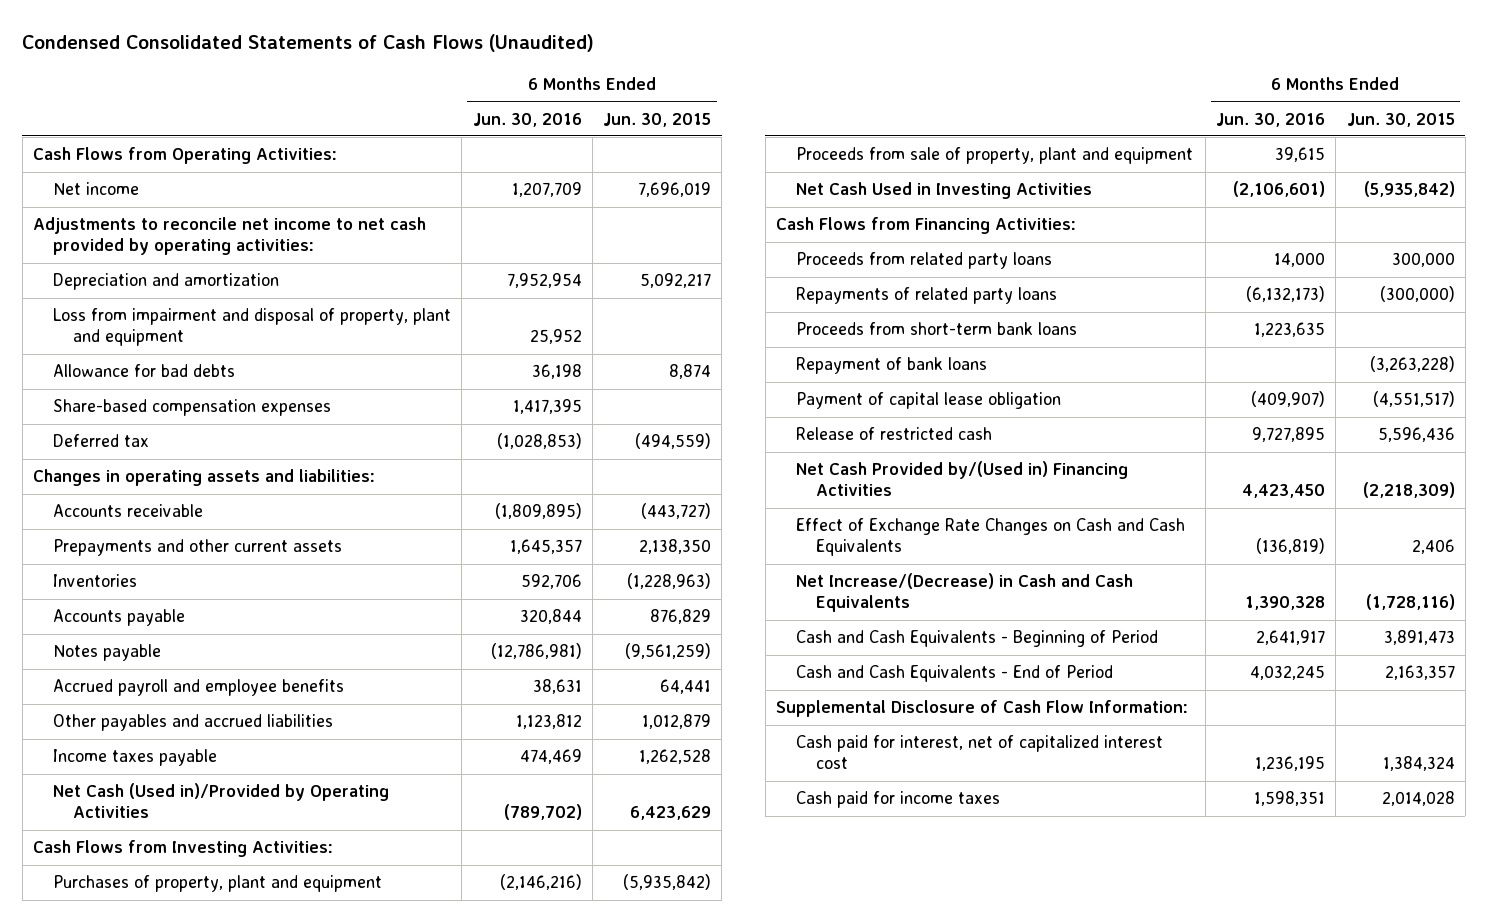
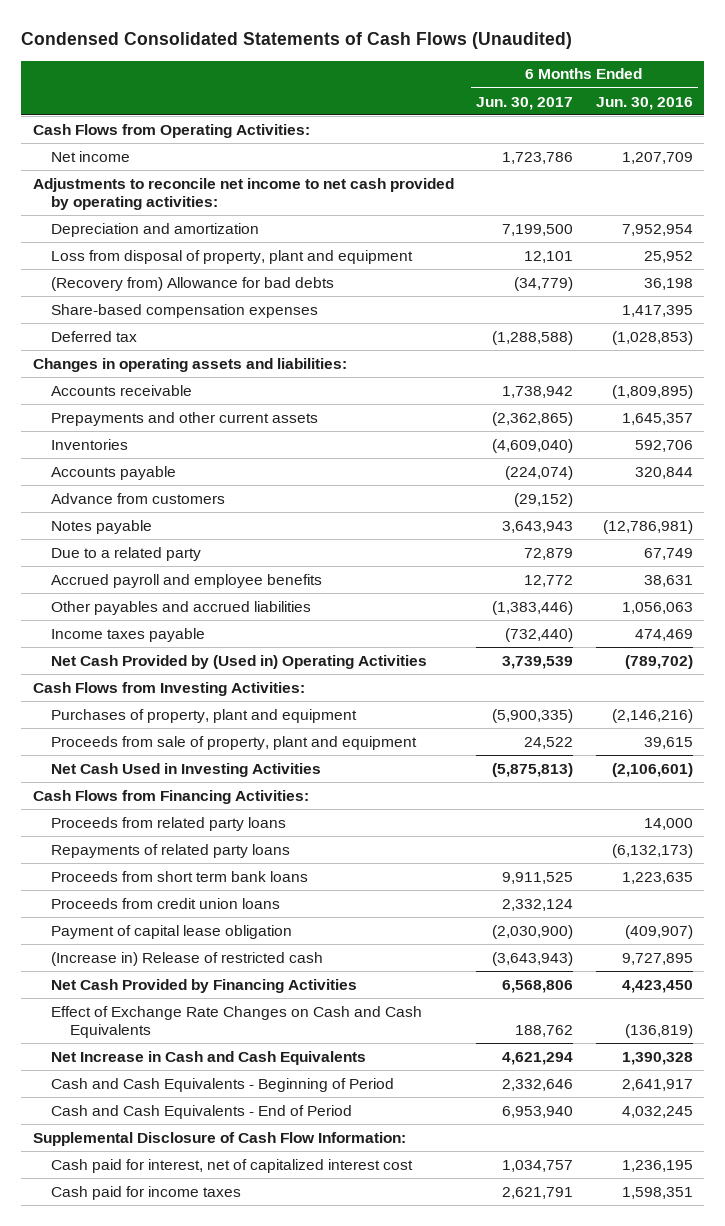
[603,112,712,127] Jun. 30, 2015 -> none
none -> [476,96,574,110] Jun. 30, 2017
[52,308,451,347] Loss from impairment and disposal of property, plant and equipment -> [51,249,414,264] Loss from disposal of property, plant and equipment
[52,364,235,378] Allowance for bad debts -> [51,276,335,291] (Recovery from) Allowance for bad debts
none -> [51,492,226,504] Advance from customers
none -> [51,546,202,561] Due to a related party
[515,714,582,730] 1,123,812 -> [621,601,693,614] 1,056,063
[52,783,389,819] Net Cash (Used in)/Provided by Operating Activities -> [51,654,428,669] Net Cash Provided by (Used in) Operating Activities
[796,357,988,375] Repayment of bank loans -> none
[796,322,1078,336] Proceeds from short-term bank loans -> [51,870,309,882] Proceeds from short term bank loans
none -> [51,897,281,909] Proceeds from credit union loans
[796,427,993,441] Release of restricted cash -> [51,951,324,966] (Increase in) Release of restricted cash
[796,461,1129,497] Net Cash Provided by/(Used in) Financing Activities -> [51,978,358,993] Net Cash Provided by Financing Activities
[796,573,1134,613] Net Increase/(Decrease) in Cash and Cash Equivalents -> [51,1050,367,1065] Net Increase in Cash and Cash Equivalents

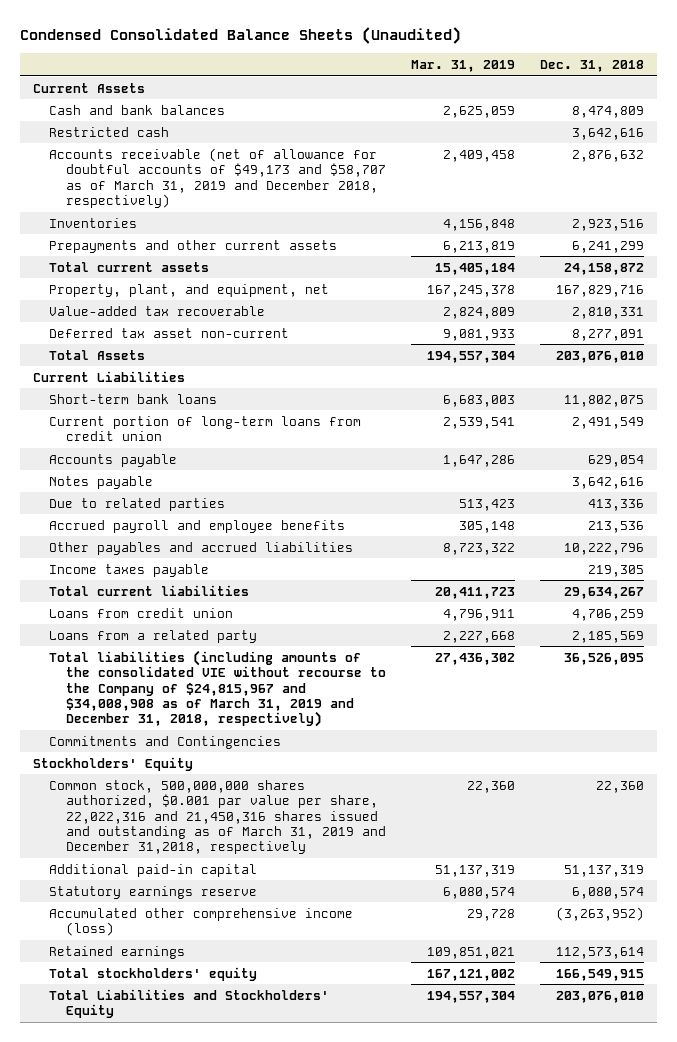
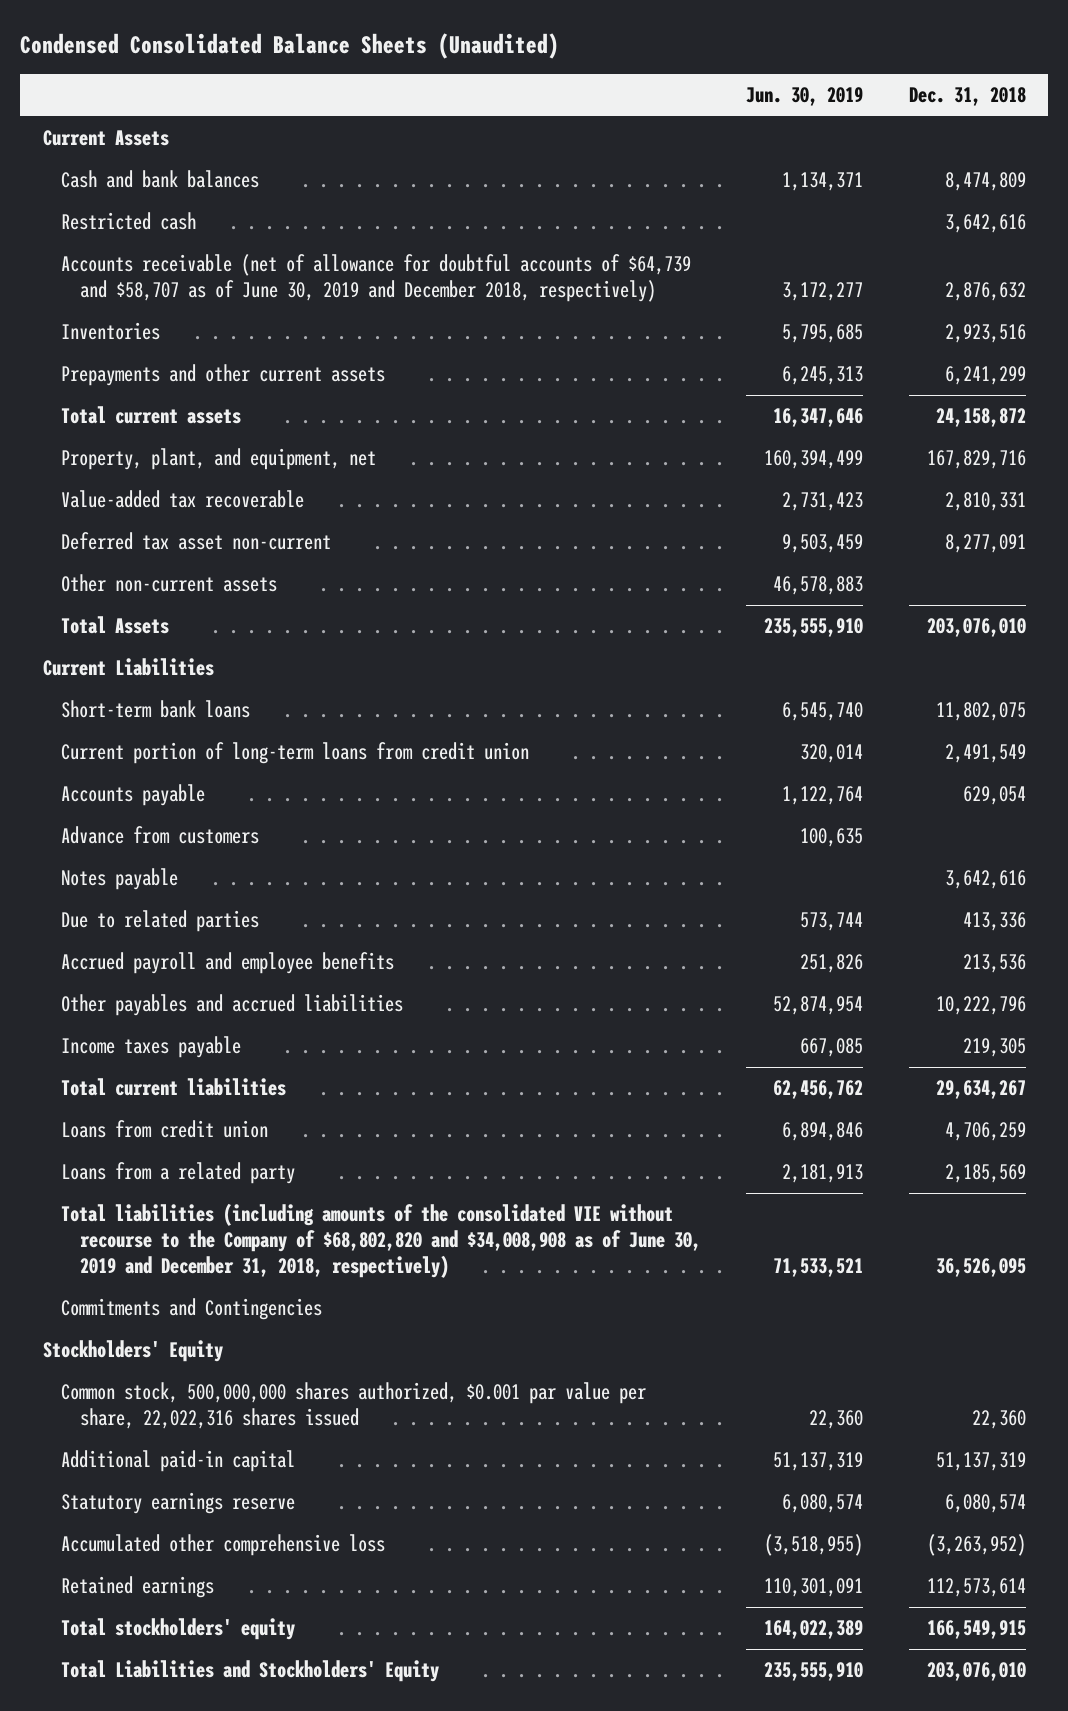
[411,60,516,73] Mar. 31, 2019 -> none
none -> [746,87,864,107] Jun. 30, 2019
[49,147,386,208] Accounts receivable (net of allowance for doubtful accounts of $49,173 and $58,707 as of March 31, 2019 and December 2018, respectively) -> [61,254,692,303] Accounts receivable (net of allowance for doubtful accounts of $64,739 and $58,707 as of June 30, 2019 and December 2018, respectively)
none -> [61,574,278,593] Other non-current assets
none -> [61,826,260,845] Advance from customers
[49,649,386,728] Total liabilities (including amounts of the consolidated VIE without recourse to the Company of $24,815,967 and $34,008,908 as of March 31, 2019 and December 31, 2018, respectively) -> [61,1203,702,1279] Total liabilities (including amounts of the consolidated VIE without recourse to the Company of $68,802,820 and $34,008,908 as of June 30, 2019 and December 31, 2018, respectively)
[49,779,386,855] Common stock, 500,000,000 shares authorized, $0.001 par value per share, 22,022,316 and 21,450,316 shares issued and outstanding as of March 31, 2019 and December 31,2018, respectively -> [61,1382,647,1430] Common stock, 500,000,000 shares authorized, $0.001 par value per share, 22,022,316 shares issued
[49,907,354,937] Accumulated other comprehensive income (loss) -> [61,1534,386,1557] Accumulated other comprehensive loss

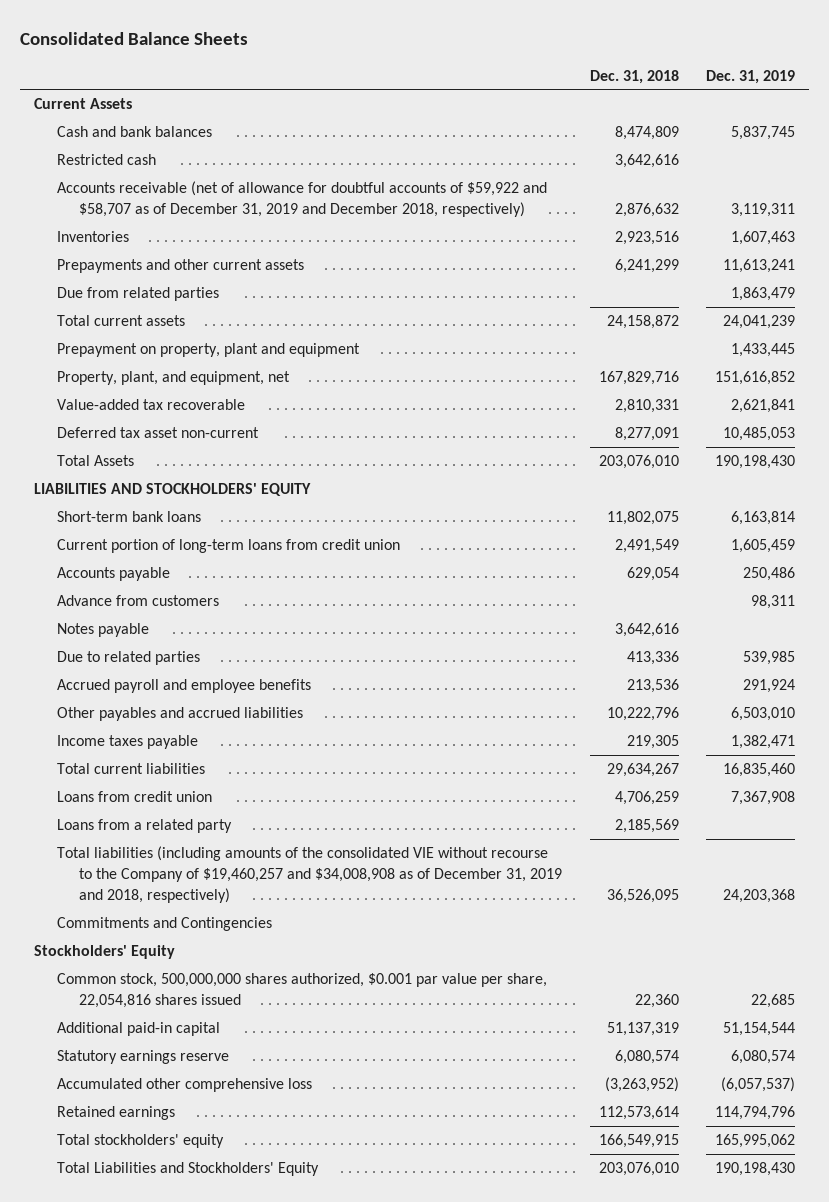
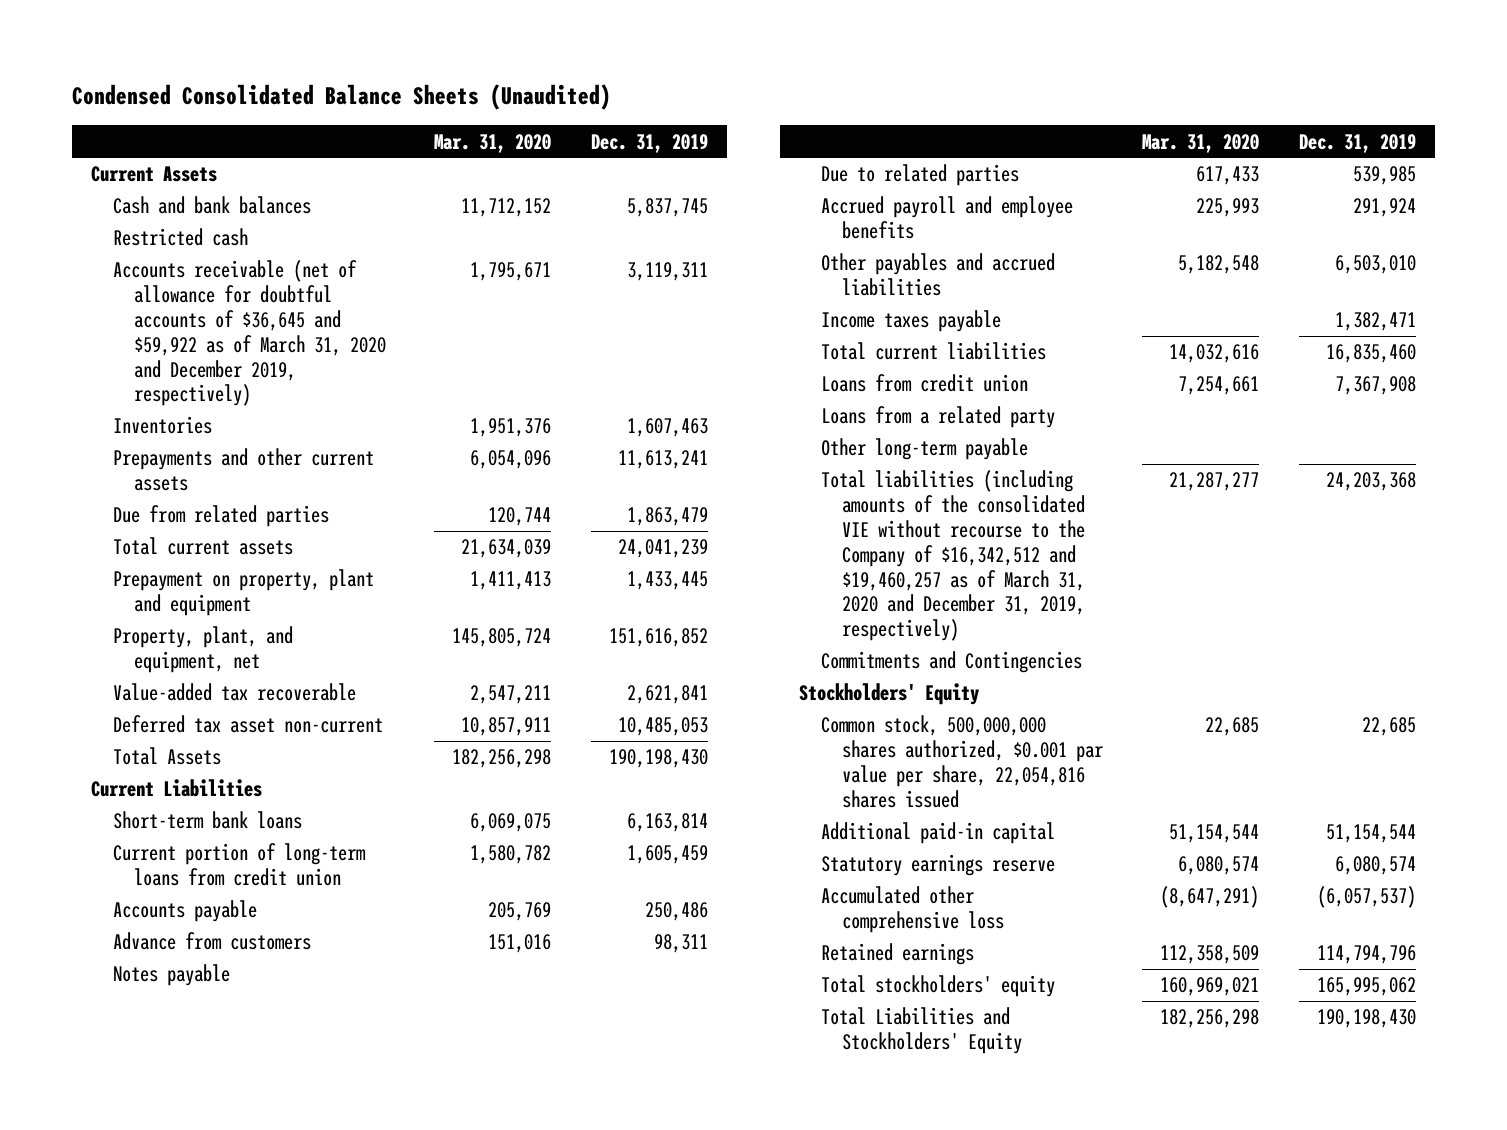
[20,32,249,46] Consolidated Balance Sheets -> [71,84,611,111] Condensed Consolidated Balance Sheets (Unaudited)
[589,69,679,84] Dec. 31, 2018 -> none
none -> [434,133,552,153] Mar. 31, 2020
[56,181,547,218] Accounts receivable (net of allowance for doubtful accounts of $59,922 and $58,707 as of December 31, 2019 and December 2018, respectively) -> [112,260,387,407] Accounts receivable (net of allowance for doubtful accounts of $36,645 and $59,922 as of March 31, 2020 and December 2019, respectively)
[33,483,311,497] LIABILITIES AND STOCKHOLDERS' EQUITY -> none
none -> [91,779,263,798] Current Liabilities
none -> [820,438,1028,461] Other long-term payable
[56,846,563,904] Total liabilities (including amounts of the consolidated VIE without recourse to the Company of $19,460,257 and $34,008,908 as of December 31, 2019 and 2018, respectively) -> [820,470,1085,642] Total liabilities (including amounts of the consolidated VIE without recourse to the Company of $16,342,512 and $19,460,257 as of March 31, 2020 and December 31, 2019, respectively)

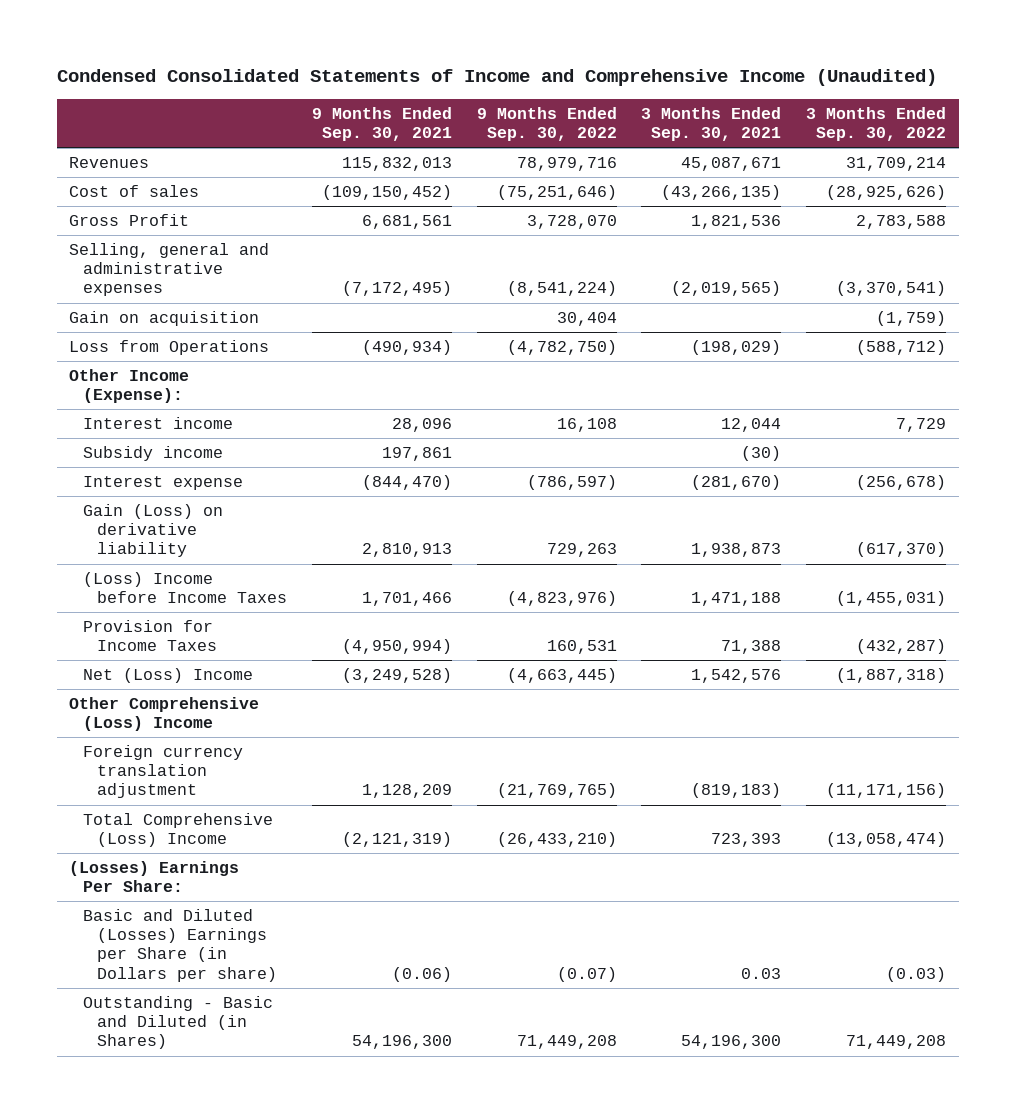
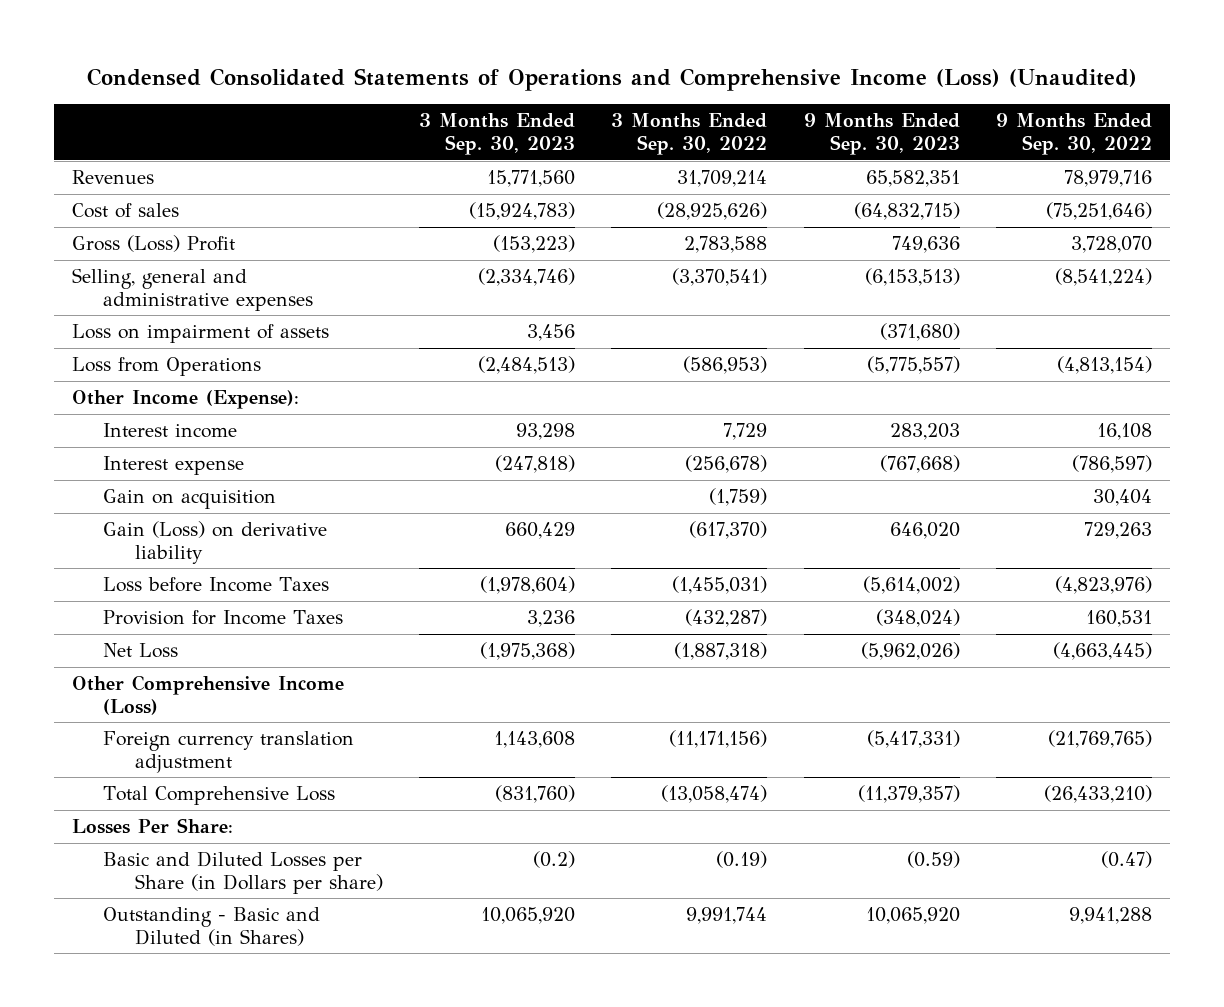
[56,69,937,87] Condensed Consolidated Statements of Income and Comprehensive Income (Unaudited) -> [87,67,1138,91] Condensed Consolidated Statements of Operations and Comprehensive Income (Loss) (Unaudited)
[311,106,452,141] 9 Months Ended Sep. 30, 2021 -> none
[641,106,782,141] 3 Months Ended Sep. 30, 2021 -> none
none -> [418,113,575,156] 3 Months Ended Sep. 30, 2023
none -> [803,113,960,156] 9 Months Ended Sep. 30, 2023
[69,213,190,226] Gross Profit -> [72,235,236,253] Gross (Loss) Profit
none -> [72,324,330,344] Loss on impairment of assets
[506,339,617,355] (4,782,750) -> [1056,356,1152,375] (4,813,154)
[856,339,947,355] (588,712) -> [683,356,768,375] (586,953)
[82,445,223,461] Subsidy income -> none
[69,310,260,326] Gain on acquisition -> [103,489,277,510] Gain on acquisition
[82,571,287,604] (Loss) Income before Income Taxes -> [103,577,330,593] Loss before Income Taxes
[82,667,253,683] Net (Loss) Income -> [103,643,179,659] Net Loss
[69,696,260,732] Other Comprehensive (Loss) Income -> [72,675,345,715] Other Comprehensive Income (Loss)
[82,812,273,848] Total Comprehensive (Loss) Income -> [103,786,336,806] Total Comprehensive Loss
[69,860,240,893] (Losses) Earnings Per Share: -> [72,818,234,835] Losses Per Share:
[82,908,277,982] Basic and Diluted (Losses) Earnings per Share (in Dollars per share) -> [103,851,383,894] Basic and Diluted Losses per Share (in Dollars per share)
[556,966,617,982] (0.07) -> [1100,851,1152,869] (0.47)
[886,966,947,982] (0.03) -> [716,851,768,869] (0.19)
[516,1035,617,1050] 71,449,208 -> [1068,907,1152,925] 9,941,288
[846,1035,947,1050] 71,449,208 -> [686,907,768,925] 9,991,744

